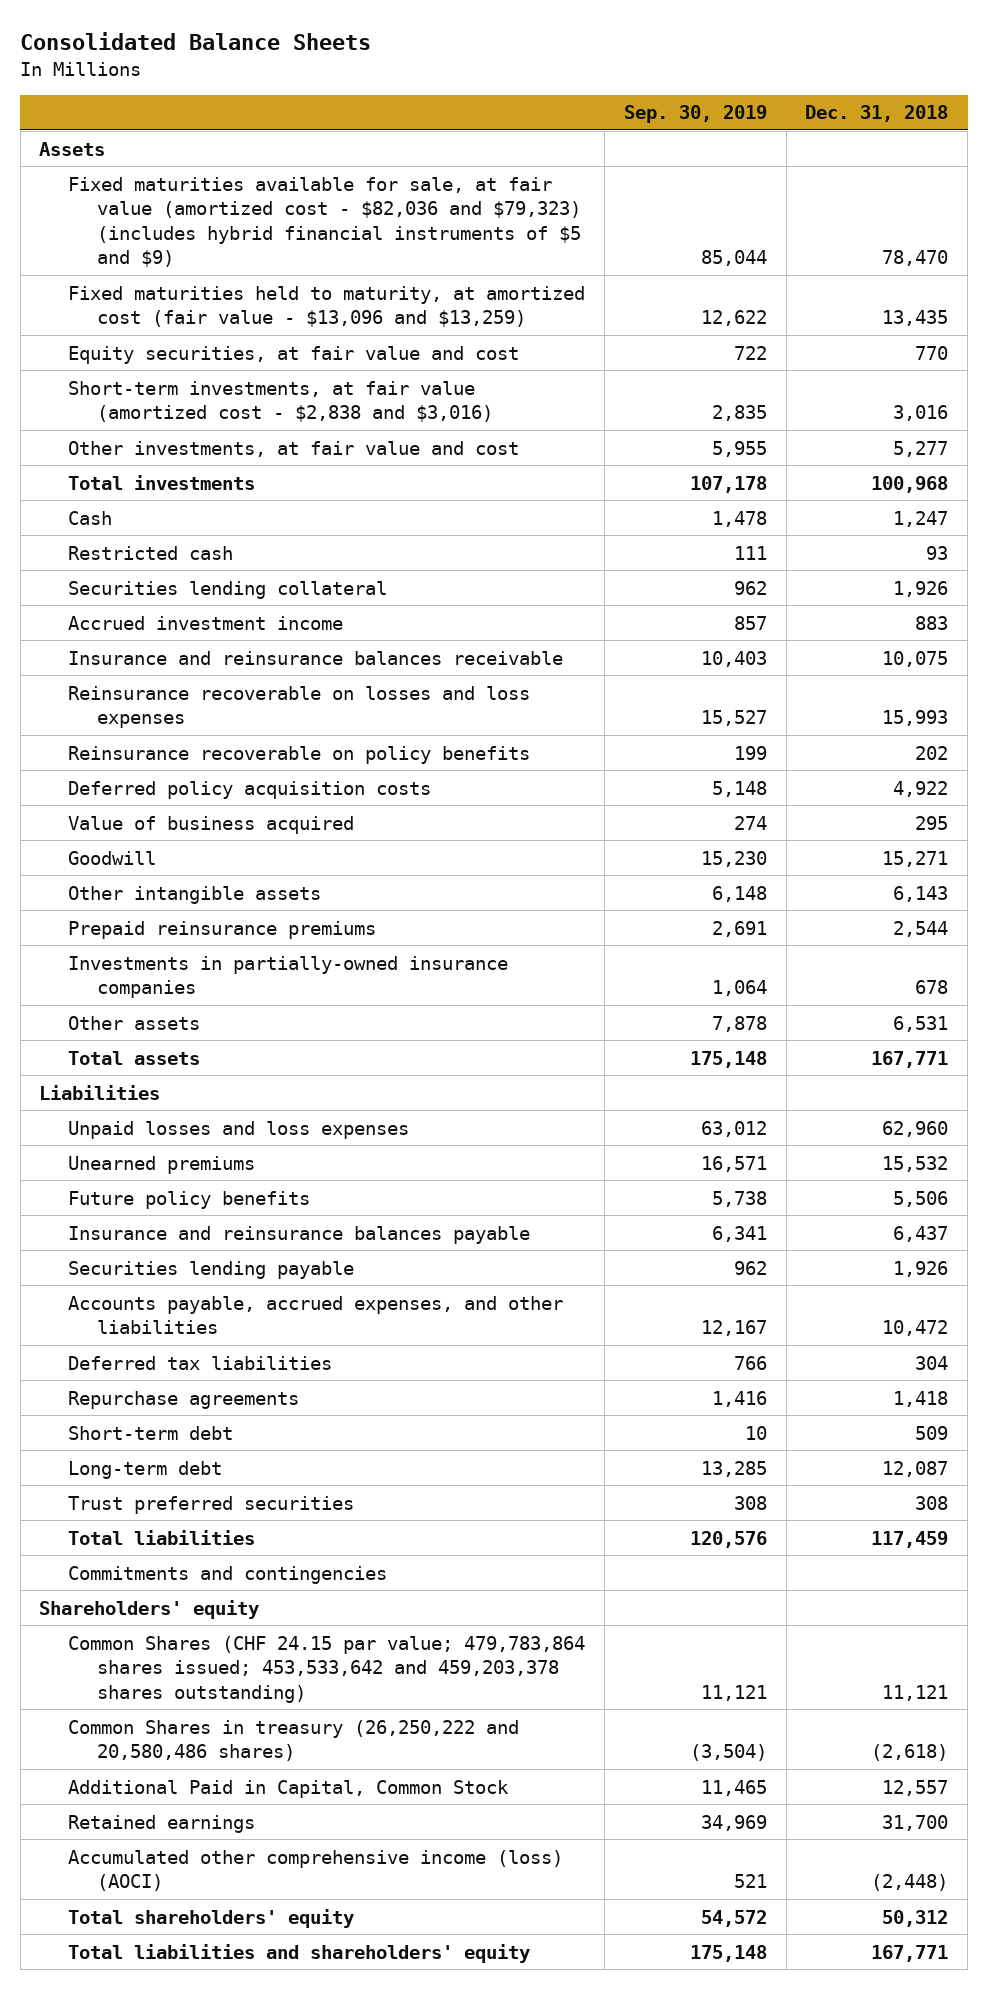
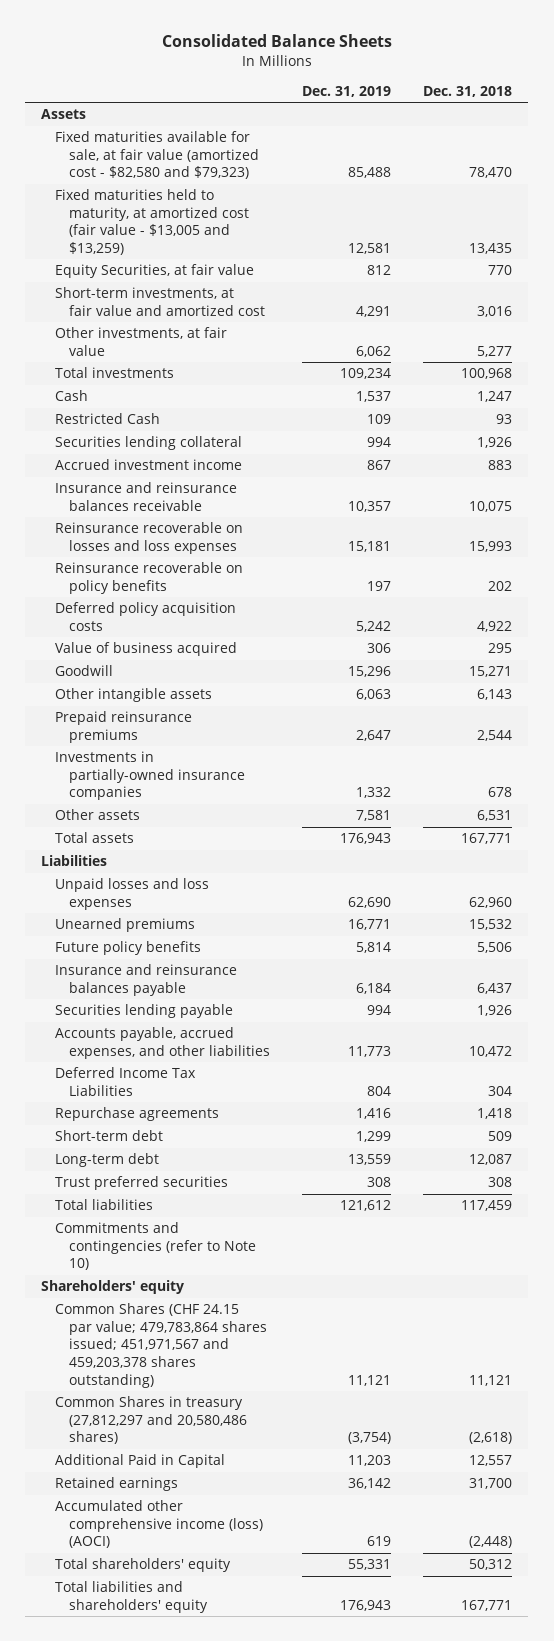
[623,105,767,124] Sep. 30, 2019 -> none
none -> [301,85,391,97] Dec. 31, 2019
[68,176,582,268] Fixed maturities available for sale, at fair value (amortized cost - $82,036 and $79,323) (includes hybrid financial instruments of $5 and $9) -> [55,131,259,180] Fixed maturities available for sale, at fair value (amortized cost - $82,580 and $79,323)
[68,285,586,328] Fixed maturities held to maturity, at amortized cost (fair value - $13,096 and $13,259) -> [55,189,249,256] Fixed maturities held to maturity, at amortized cost (fair value - $13,005 and $13,259)
[68,345,520,364] Equity securities, at fair value and cost -> [55,264,255,279] Equity Securities, at fair value
[68,380,494,423] Short-term investments, at fair value (amortized cost - $2,838 and $3,016) -> [55,287,265,316] Short-term investments, at fair value and amortized cost
[68,440,520,457] Other investments, at fair value and cost -> [55,327,228,356] Other investments, at fair value
[68,545,234,560] Restricted cash -> [55,413,161,425] Restricted Cash
[68,1355,333,1370] Deferred tax liabilities -> [55,1067,197,1096] Deferred Income Tax Liabilities
[68,1565,388,1584] Commitments and contingencies -> [55,1222,256,1271] Commitments and contingencies (refer to Note 10)
[68,1635,586,1703] Common Shares (CHF 24.15 par value; 479,783,864 shares issued; 453,533,642 and 459,203,378 shares outstanding) -> [55,1303,267,1388] Common Shares (CHF 24.15 par value; 479,783,864 shares issued; 451,971,567 and 459,203,378 shares outstanding)
[68,1719,520,1762] Common Shares in treasury (26,250,222 and 20,580,486 shares) -> [55,1396,247,1445] Common Shares in treasury (27,812,297 and 20,580,486 shares)
[68,1779,510,1798] Additional Paid in Capital, Common Stock -> [55,1454,226,1469] Additional Paid in Capital

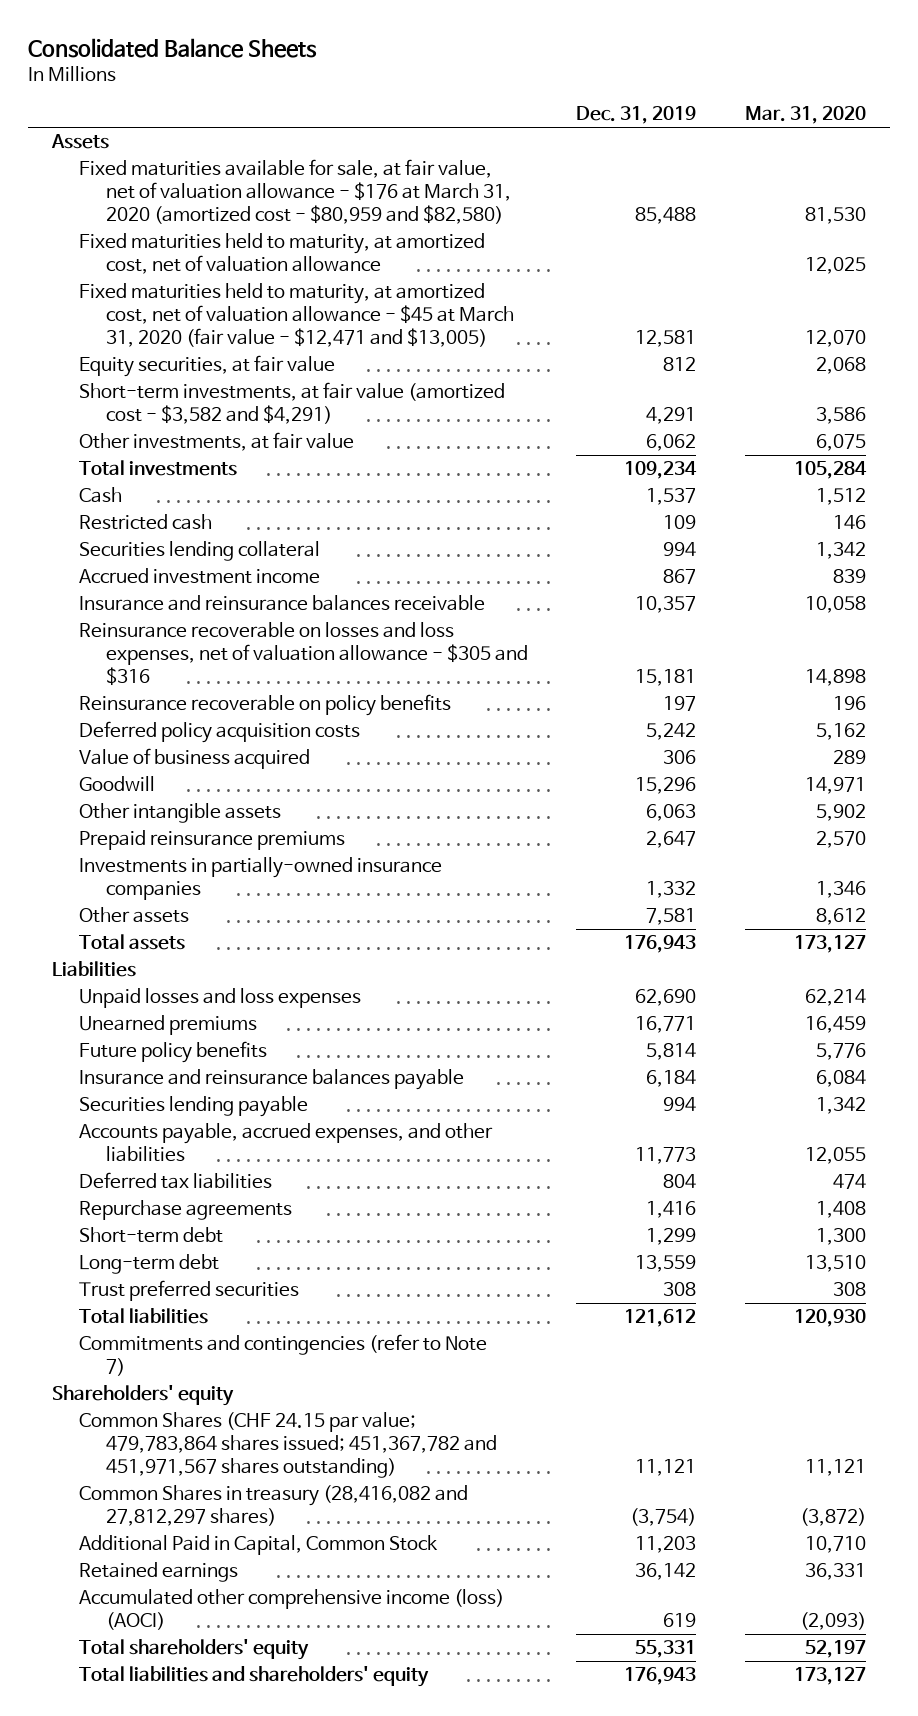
[423,85,513,97] Dec. 31, 2018 -> none
none -> [745,106,867,125] Mar. 31, 2020
[55,131,259,180] Fixed maturities available for sale, at fair value (amortized cost - $82,580 and $79,323) -> [78,159,511,224] Fixed maturities available for sale, at fair value, net of valuation allowance - $176 at March 31, 2020 (amortized cost - $80,959 and $82,580)
none -> [78,233,485,275] Fixed maturities held to maturity, at amortized cost, net of valuation allowance
[55,189,249,256] Fixed maturities held to maturity, at amortized cost (fair value - $13,005 and $13,259) -> [78,283,514,347] Fixed maturities held to maturity, at amortized cost, net of valuation allowance - $45 at March 31, 2020 (fair value - $12,471 and $13,005)
[55,264,255,279] Equity Securities, at fair value -> [78,355,335,378] Equity securities, at fair value
[55,287,265,316] Short-term investments, at fair value and amortized cost -> [78,382,505,425] Short-term investments, at fair value (amortized cost - $3,582 and $4,291)
[55,413,161,425] Restricted Cash -> [78,514,212,531] Restricted cash
[55,522,244,554] Reinsurance recoverable on losses and loss expenses -> [78,622,528,686] Reinsurance recoverable on losses and loss expenses, net of valuation allowance - $305 and $316
[55,1067,197,1096] Deferred Income Tax Liabilities -> [78,1172,272,1190] Deferred tax liabilities
[55,1222,256,1271] Commitments and contingencies (refer to Note 10) -> [78,1334,487,1377] Commitments and contingencies (refer to Note 7)
[55,1303,267,1388] Common Shares (CHF 24.15 par value; 479,783,864 shares issued; 451,971,567 and 459,203,378 shares outstanding) -> [78,1412,497,1478] Common Shares (CHF 24.15 par value; 479,783,864 shares issued; 451,367,782 and 451,971,567 shares outstanding)
[55,1396,247,1445] Common Shares in treasury (27,812,297 and 20,580,486 shares) -> [78,1485,468,1527] Common Shares in treasury (28,416,082 and 27,812,297 shares)
[55,1454,226,1469] Additional Paid in Capital -> [78,1535,438,1556] Additional Paid in Capital, Common Stock

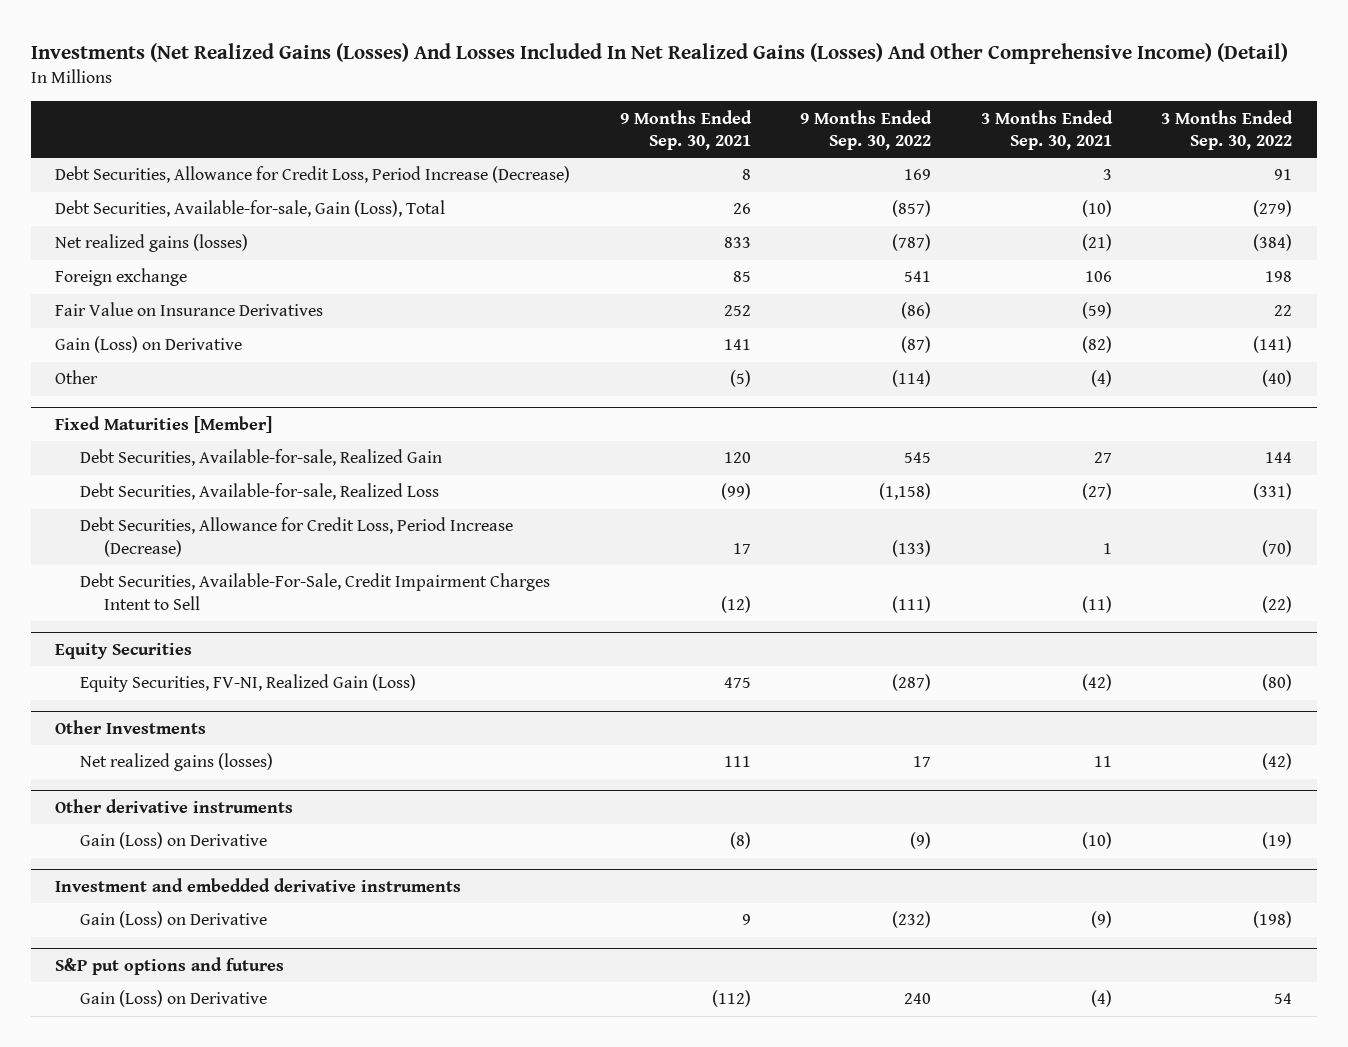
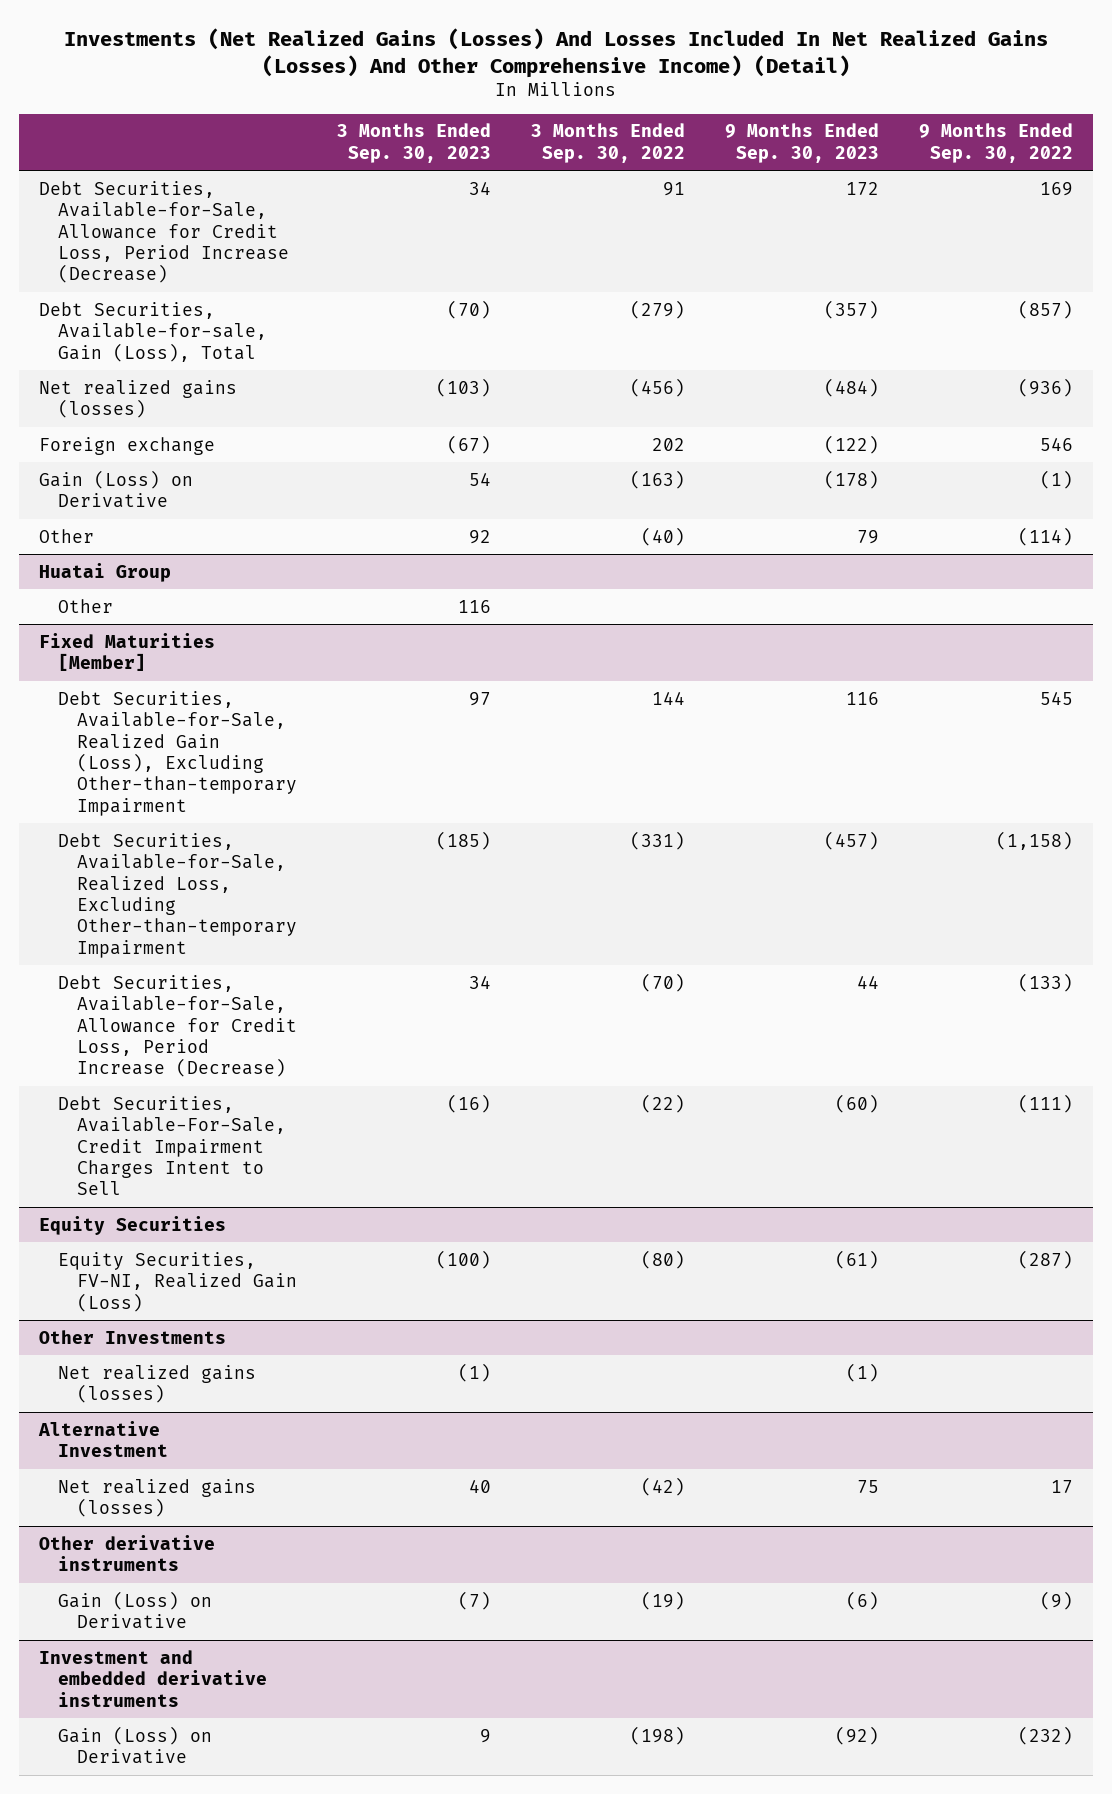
[619,109,752,151] 9 Months Ended Sep. 30, 2021 -> none
[980,109,1113,151] 3 Months Ended Sep. 30, 2021 -> none
none -> [336,123,491,163] 3 Months Ended Sep. 30, 2023
none -> [724,123,879,163] 9 Months Ended Sep. 30, 2023
[55,166,571,184] Debt Securities, Allowance for Credit Loss, Period Increase (Decrease) -> [39,180,289,284] Debt Securities, Available-for-Sale, Allowance for Credit Loss, Period Increase (Decrease)
[55,302,324,317] Fair Value on Insurance Derivatives -> none
[892,234,932,252] (787) -> [1017,377,1073,397] (936)
[1253,234,1293,252] (384) -> [629,377,685,397] (456)
[904,271,932,283] 541 -> [1039,436,1073,451] 546
[1265,271,1293,283] 198 -> [651,437,685,451] 202
[901,336,932,354] (87) -> [1039,469,1073,489] (1)
[1253,336,1293,354] (141) -> [629,469,685,489] (163)
none -> [39,562,172,582] Huatai Group
none -> [57,598,113,613] Other
[79,449,442,467] Debt Securities, Available-for-sale, Realized Gain -> [57,690,297,816] Debt Securities, Available-for-Sale, Realized Gain (Loss), Excluding Other-than-temporary Impairment
[79,483,439,501] Debt Securities, Available-for-sale, Realized Loss -> [57,832,297,958] Debt Securities, Available-for-Sale, Realized Loss, Excluding Other-than-temporary Impairment
[79,517,513,557] Debt Securities, Allowance for Credit Loss, Period Increase (Decrease) -> [57,974,297,1078] Debt Securities, Available-for-Sale, Allowance for Credit Loss, Period Increase (Decrease)
none -> [57,1364,256,1404] Net realized gains (losses)
none -> [38,1420,168,1458] Alternative Investment
[55,956,285,975] S&P put options and futures -> none
[79,990,267,1008] Gain (Loss) on Derivative -> none

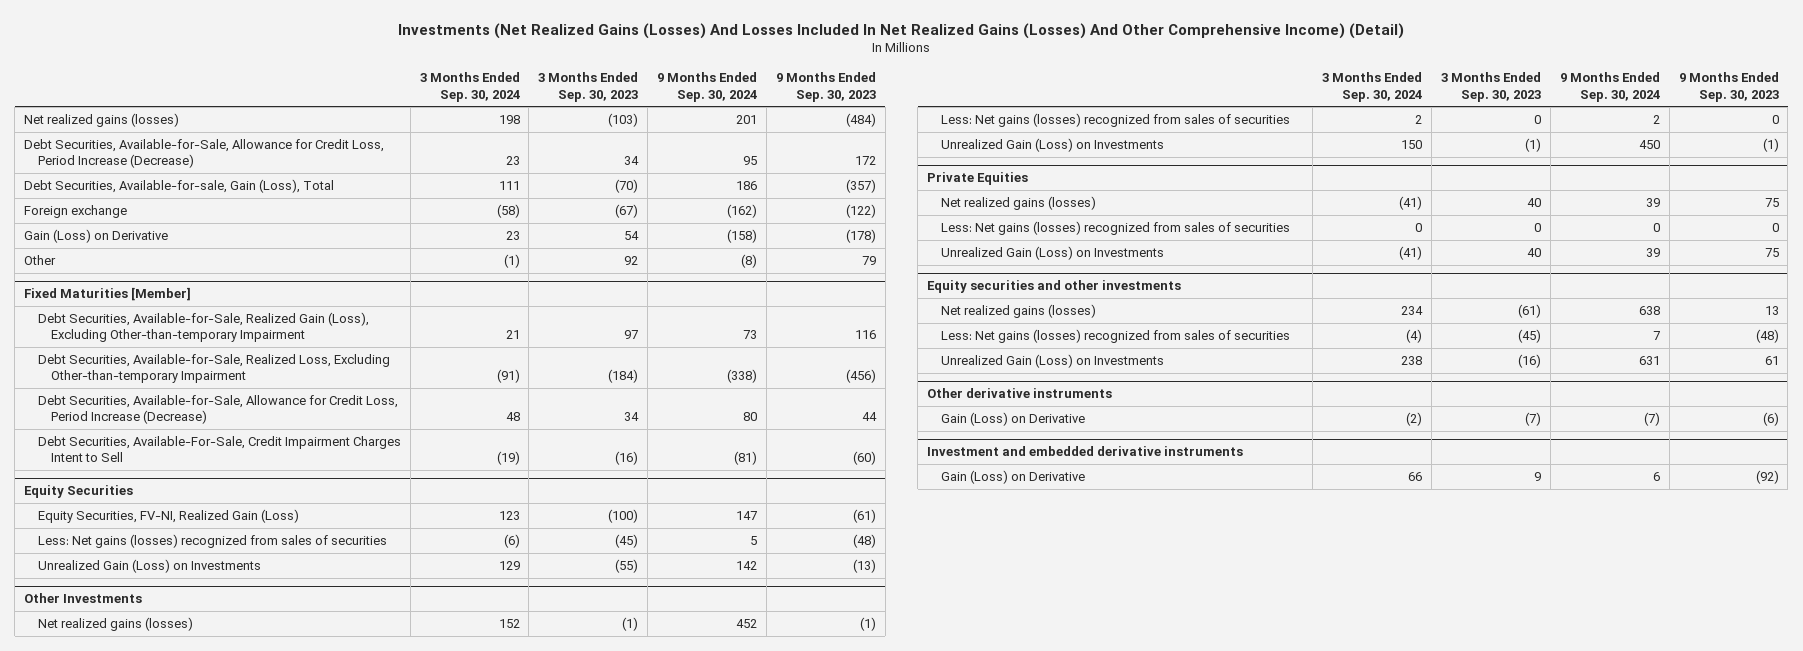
[530,123,685,163] 3 Months Ended Sep. 30, 2022 -> none
[918,123,1073,163] 9 Months Ended Sep. 30, 2022 -> none
none -> [419,72,520,102] 3 Months Ended Sep. 30, 2024
none -> [657,72,758,102] 9 Months Ended Sep. 30, 2024
[39,379,238,419] Net realized gains (losses) -> [24,113,180,128] Net realized gains (losses)
[39,562,172,582] Huatai Group -> none
[57,598,113,613] Other -> none
[435,830,491,850] (185) -> [608,369,639,384] (184)
[823,830,879,850] (457) -> [845,369,876,384] (456)
none -> [37,534,387,549] Less: Net gains (losses) recognized from sales of securities
none -> [37,559,261,574] Unrealized Gain (Loss) on Investments
none -> [940,113,1290,128] Less: Net gains (losses) recognized from sales of securities
none -> [940,138,1164,153] Unrealized Gain (Loss) on Investments
[38,1420,168,1458] Alternative Investment -> [926,172,1028,186] Private Equities
none -> [940,221,1290,236] Less: Net gains (losses) recognized from sales of securities
none -> [940,246,1164,261] Unrealized Gain (Loss) on Investments
none -> [926,280,1181,294] Equity securities and other investments
none -> [940,304,1096,319] Net realized gains (losses)
none -> [940,329,1290,344] Less: Net gains (losses) recognized from sales of securities
none -> [940,354,1164,369] Unrealized Gain (Loss) on Investments

